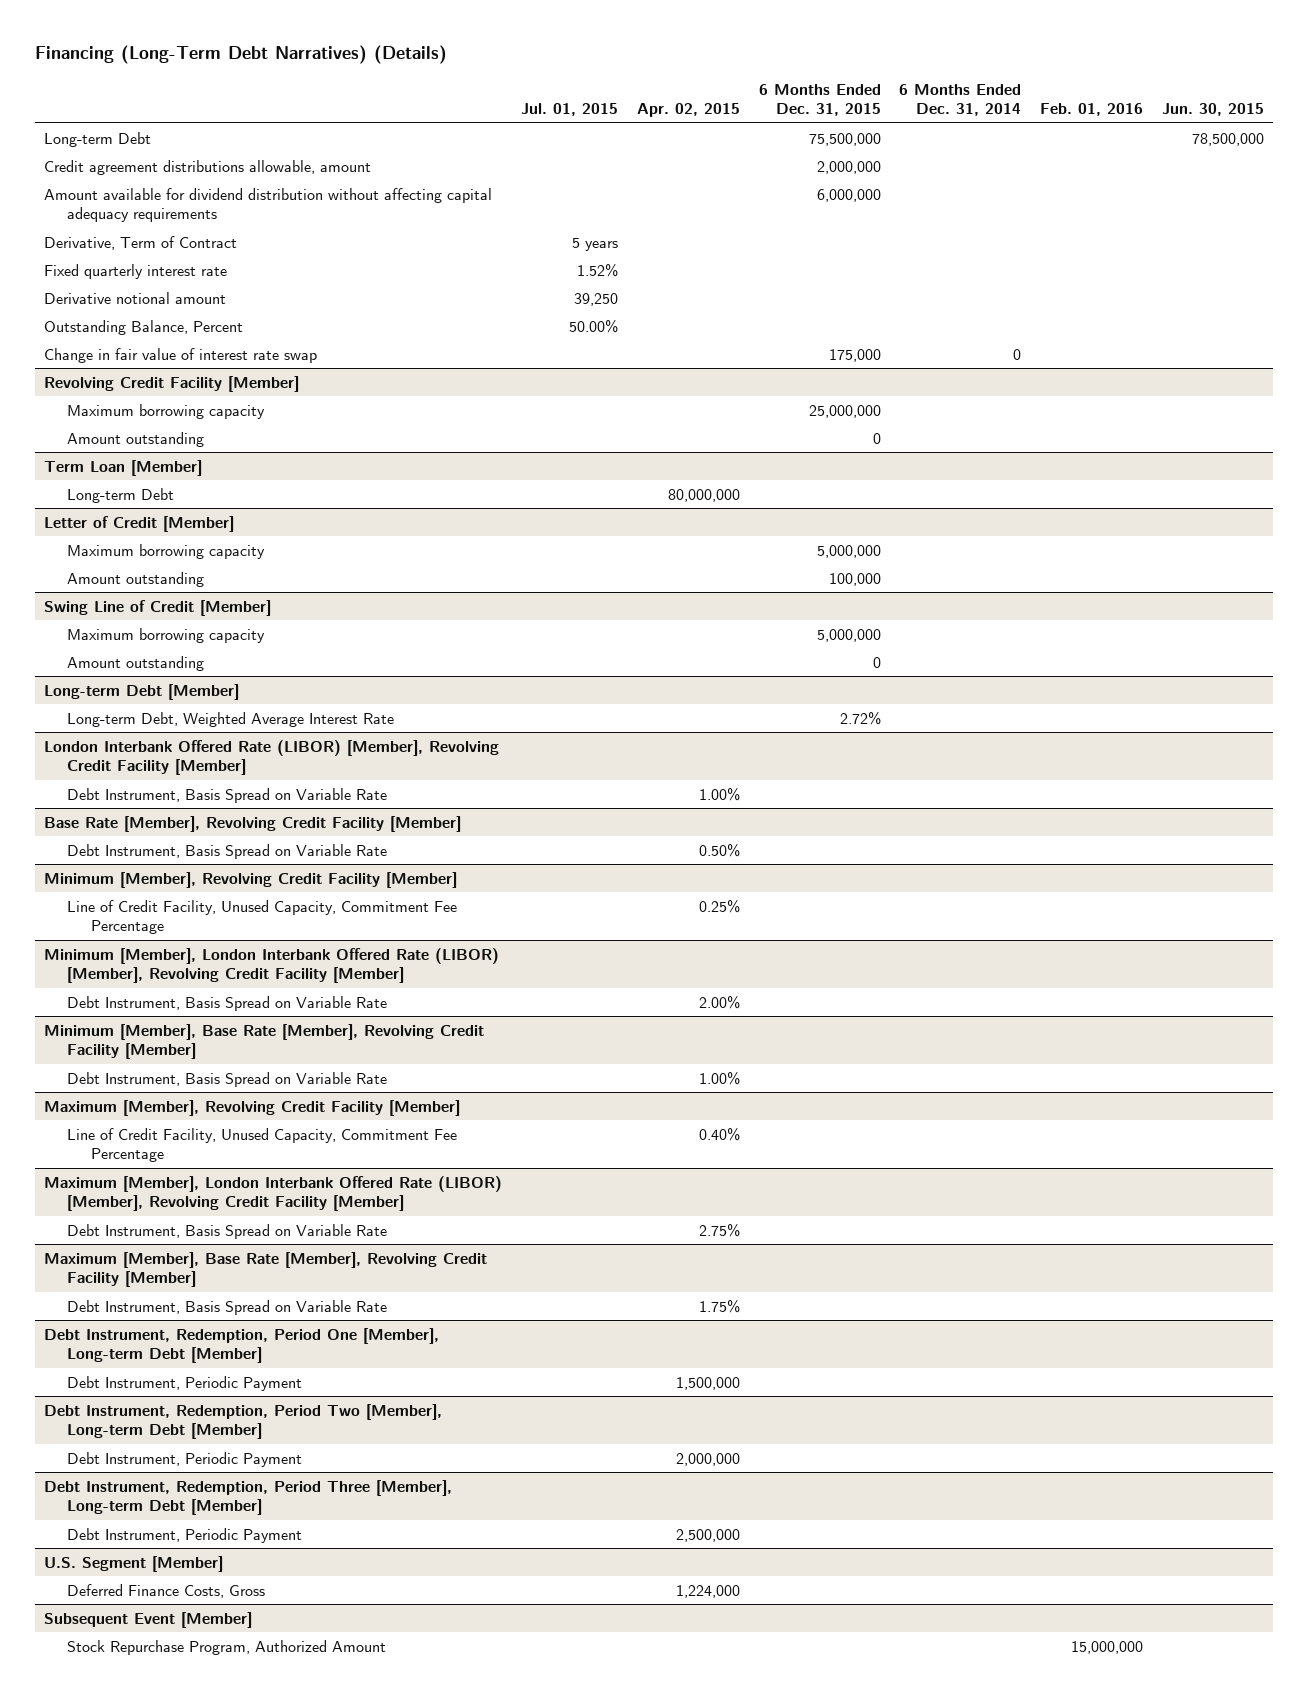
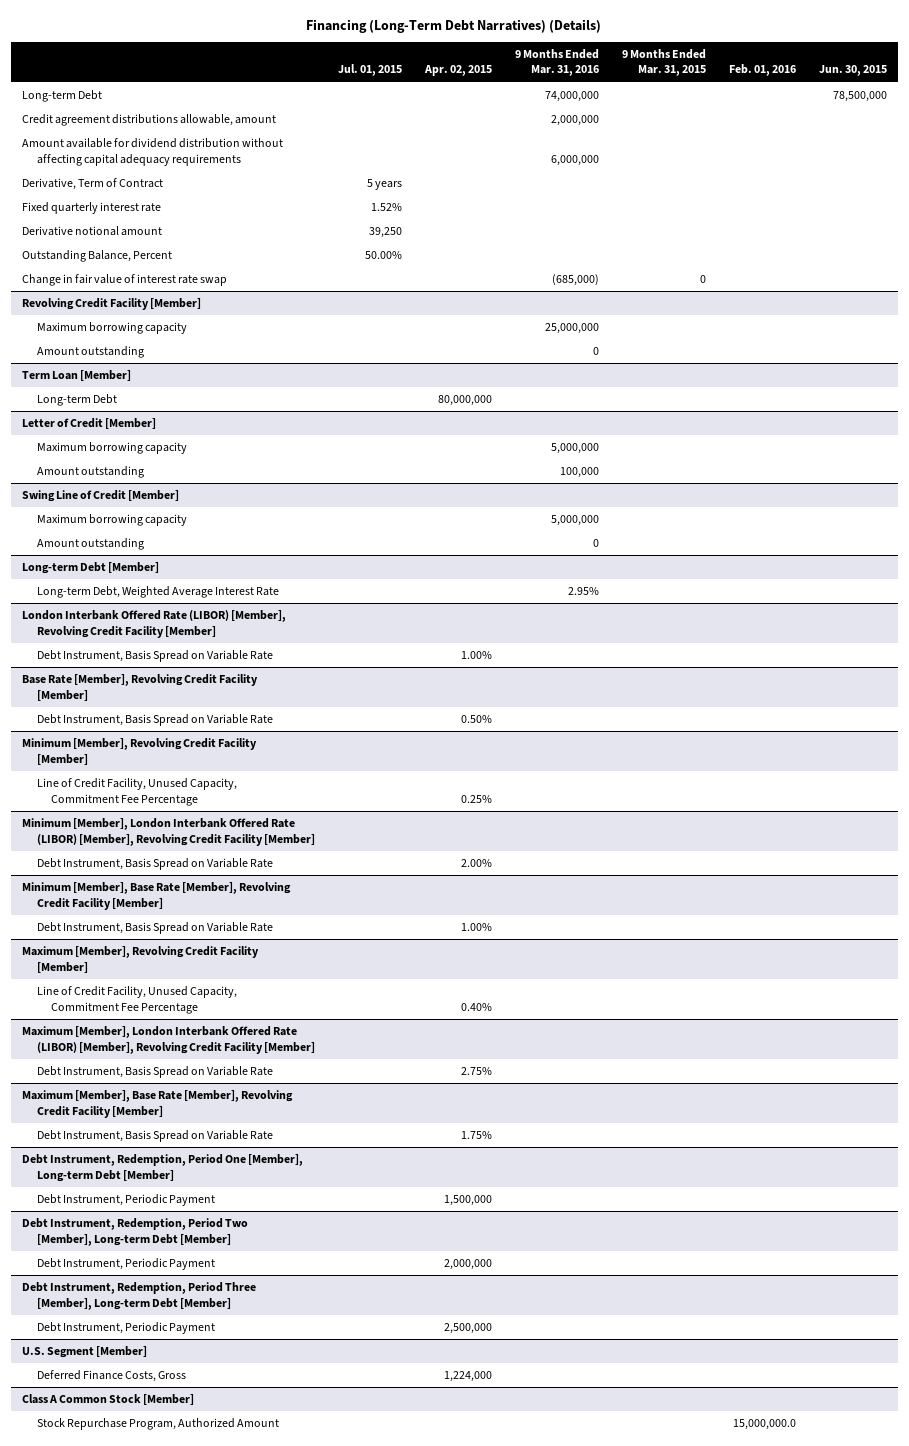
[758,83,881,117] 6 Months Ended Dec. 31, 2015 -> none
[899,83,1022,117] 6 Months Ended Dec. 31, 2014 -> none
none -> [514,49,599,77] 9 Months Ended Mar. 31, 2016
none -> [621,49,706,77] 9 Months Ended Mar. 31, 2015
[44,1611,253,1628] Subsequent Event [Member] -> none
[67,1639,387,1655] Stock Repurchase Program, Authorized Amount -> none
none -> [22,1394,195,1406] Class A Common Stock [Member]
none -> [36,1418,279,1431] Stock Repurchase Program, Authorized Amount

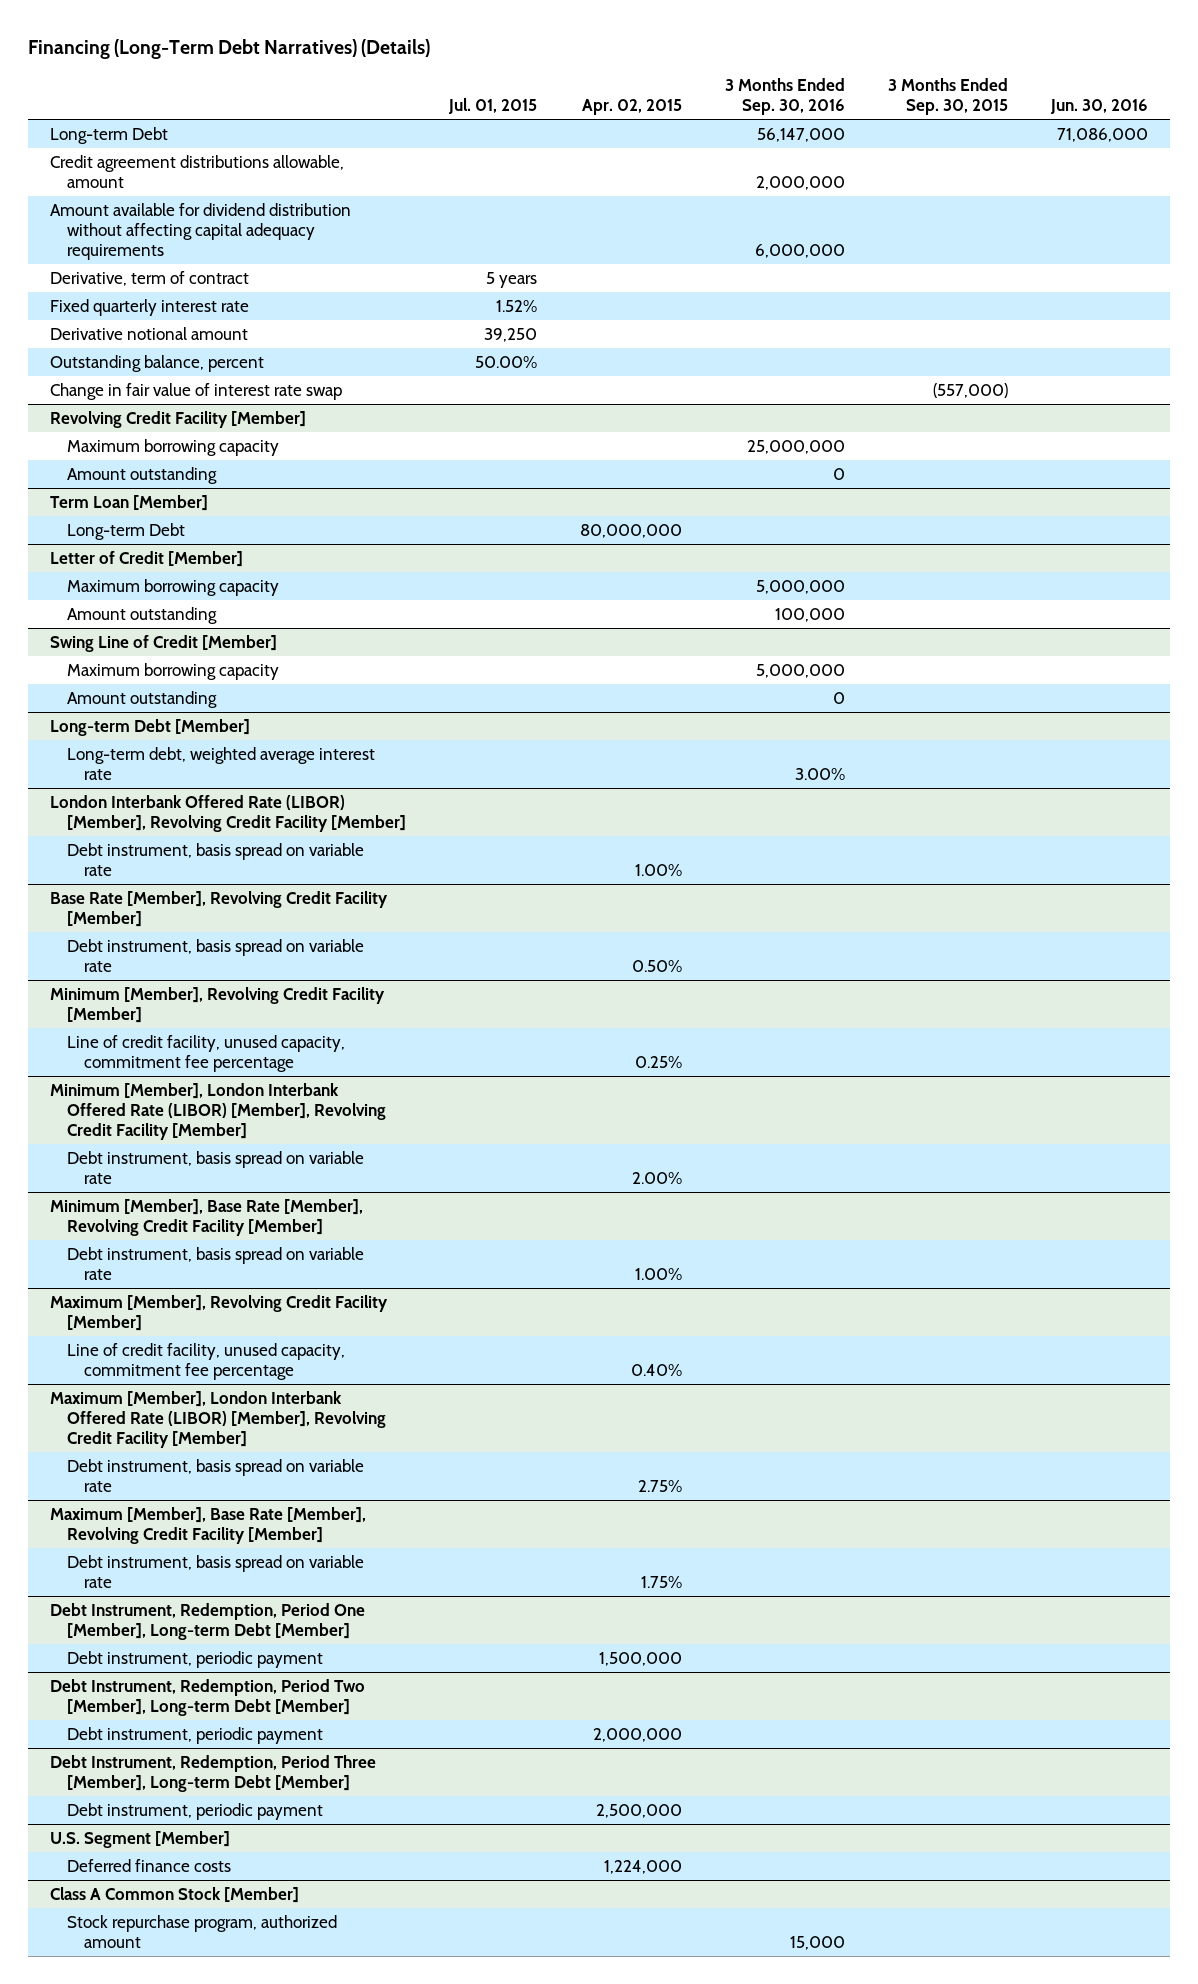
[514,49,599,77] 9 Months Ended Mar. 31, 2016 -> none
[621,49,706,77] 9 Months Ended Mar. 31, 2015 -> none
[728,64,796,77] Feb. 01, 2016 -> none
[818,65,887,77] Jun. 30, 2015 -> none
none -> [725,78,846,116] 3 Months Ended Sep. 30, 2016
none -> [888,78,1009,116] 3 Months Ended Sep. 30, 2015
none -> [1050,99,1149,115] Jun. 30, 2016
[22,178,164,191] Derivative, Term of Contract -> [49,270,249,286] Derivative, term of contract
[22,250,173,263] Outstanding Balance, Percent -> [49,354,264,372] Outstanding balance, percent
[36,586,279,599] Long-term Debt, Weighted Average Interest Rate -> [66,746,375,781] Long-term debt, weighted average interest rate
[36,650,273,663] Debt Instrument, Basis Spread on Variable Rate -> [66,842,364,877] Debt instrument, basis spread on variable rate
[36,714,273,727] Debt Instrument, Basis Spread on Variable Rate -> [66,938,364,973] Debt instrument, basis spread on variable rate
[36,778,237,806] Line of Credit Facility, Unused Capacity, Commitment Fee Percentage -> [66,1034,345,1073] Line of credit facility, unused capacity, commitment fee percentage
[36,858,273,871] Debt Instrument, Basis Spread on Variable Rate -> [66,1150,364,1185] Debt instrument, basis spread on variable rate
[36,922,273,935] Debt Instrument, Basis Spread on Variable Rate -> [66,1246,364,1281] Debt instrument, basis spread on variable rate
[36,986,237,1014] Line of Credit Facility, Unused Capacity, Commitment Fee Percentage -> [66,1342,345,1381] Line of credit facility, unused capacity, commitment fee percentage
[36,1066,273,1079] Debt Instrument, Basis Spread on Variable Rate -> [66,1458,364,1493] Debt instrument, basis spread on variable rate
[36,1130,273,1143] Debt Instrument, Basis Spread on Variable Rate -> [66,1554,364,1589] Debt instrument, basis spread on variable rate
[36,1194,215,1207] Debt Instrument, Periodic Payment -> [66,1650,323,1668] Debt instrument, periodic payment
[36,1258,215,1271] Debt Instrument, Periodic Payment -> [66,1726,323,1744] Debt instrument, periodic payment
[36,1322,215,1335] Debt Instrument, Periodic Payment -> [66,1802,323,1820] Debt instrument, periodic payment
[36,1370,186,1383] Deferred Finance Costs, Gross -> [66,1858,231,1872] Deferred finance costs
[36,1418,279,1431] Stock Repurchase Program, Authorized Amount -> [66,1914,337,1949] Stock repurchase program, authorized amount

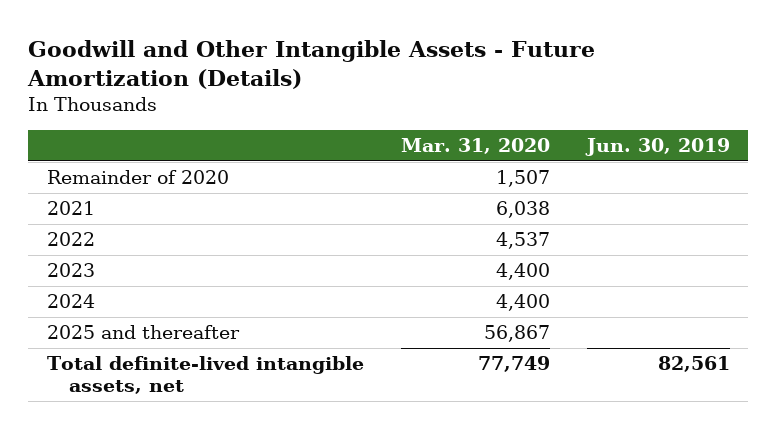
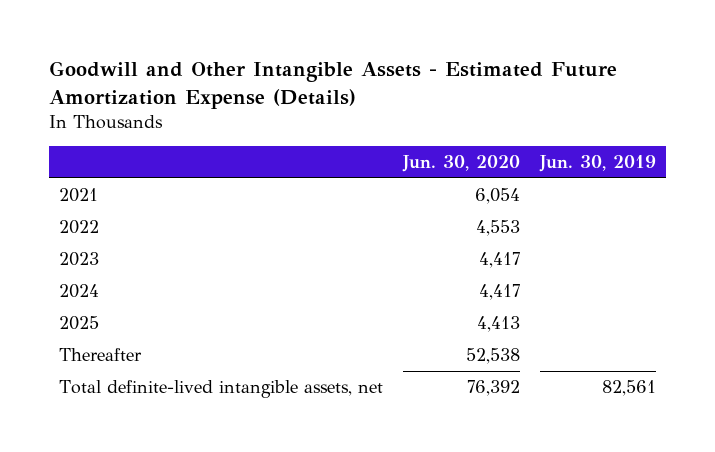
[27,39,596,89] Goodwill and Other Intangible Assets - Future Amortization (Details) -> [48,61,617,110] Goodwill and Other Intangible Assets - Estimated Future Amortization Expense (Details)
[400,137,550,154] Mar. 31, 2020 -> none
none -> [402,155,521,173] Jun. 30, 2020
[46,170,229,185] Remainder of 2020 -> none
none -> [58,315,99,330] 2025
[46,325,240,340] 2025 and thereafter -> [58,347,142,361] Thereafter

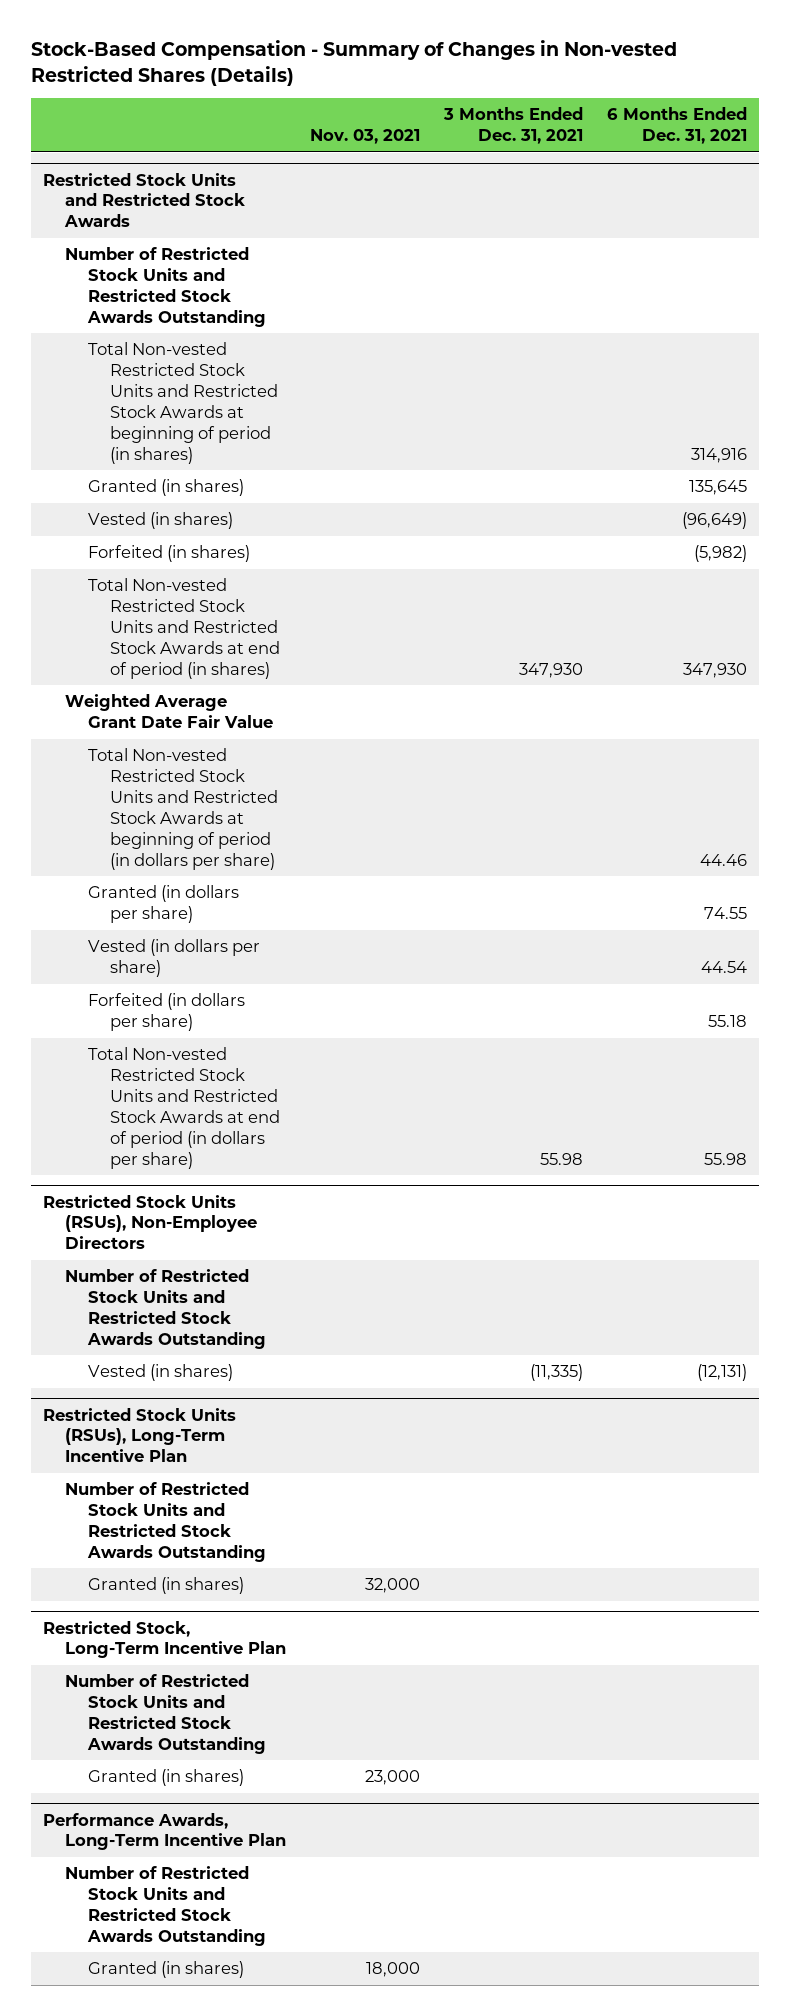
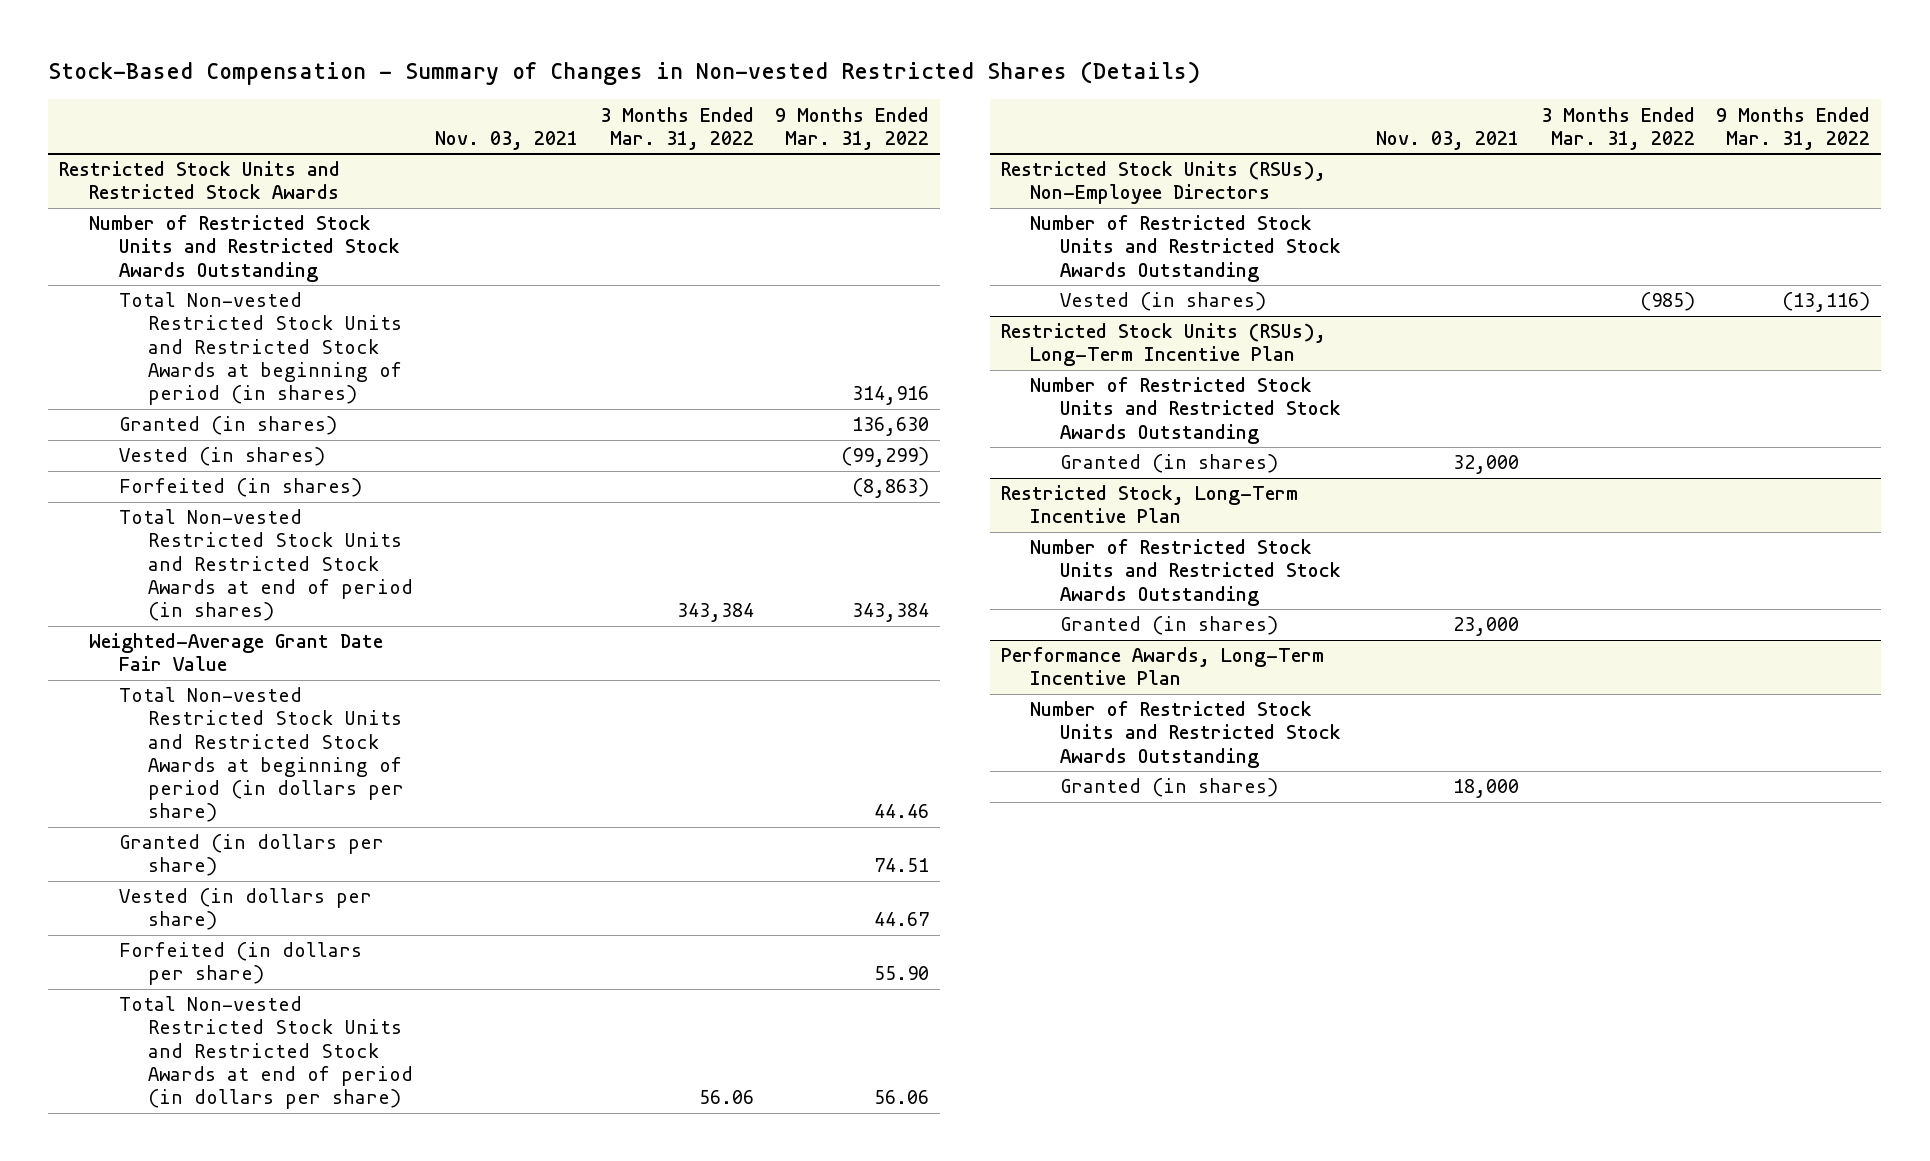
[443,107,584,145] 3 Months Ended Dec. 31, 2021 -> none
[607,107,748,145] 6 Months Ended Dec. 31, 2021 -> none
none -> [599,106,754,150] 3 Months Ended Mar. 31, 2022
none -> [775,106,930,150] 9 Months Ended Mar. 31, 2022
[65,694,273,729] Weighted Average Grant Date Fair Value -> [88,633,383,672] Weighted-Average Grant Date Fair Value

